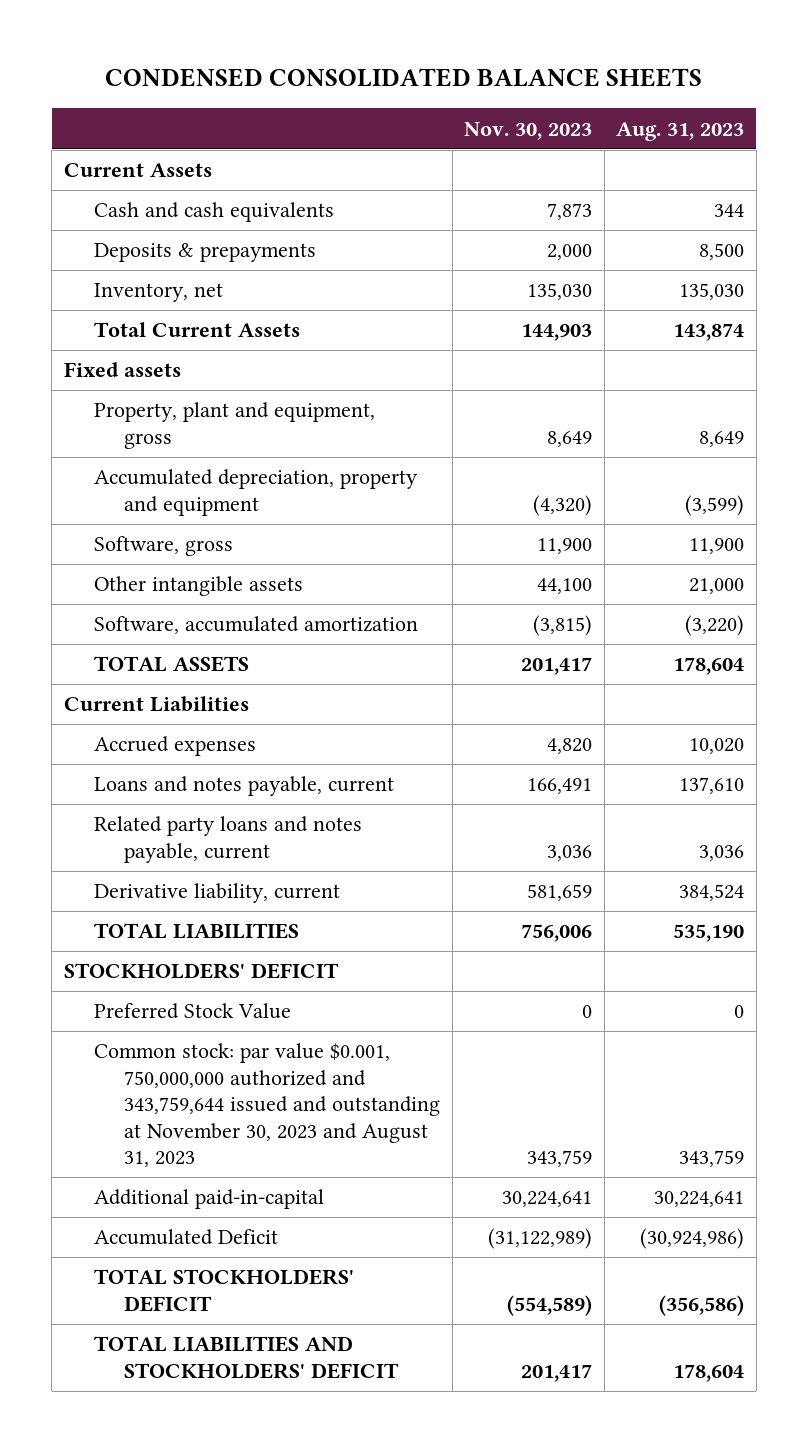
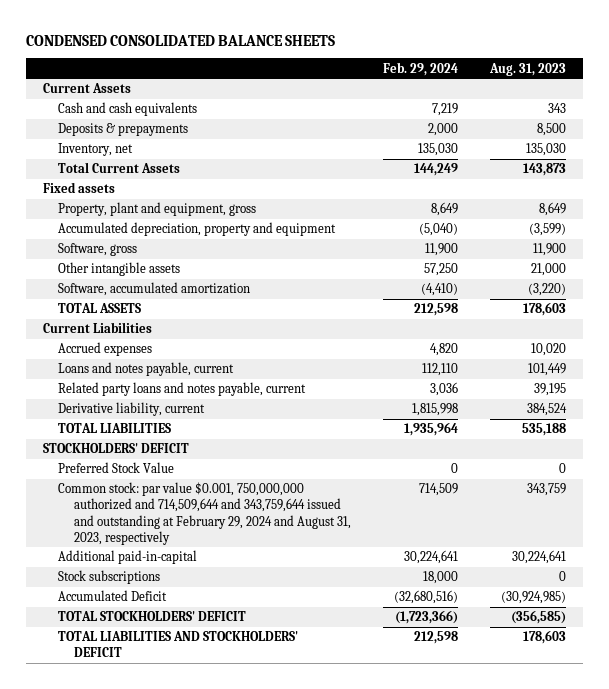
[464,121,593,140] Nov. 30, 2023 -> none
none -> [383,61,459,76] Feb. 29, 2024
[714,204,745,218] 344 -> [548,103,567,114] 343
[673,323,745,342] 143,874 -> [523,163,567,177] 143,873
[673,657,745,676] 178,604 -> [523,302,567,317] 178,603
[679,777,745,795] 137,610 -> [528,363,567,377] 101,449
[699,844,745,861] 3,036 -> [534,383,567,397] 39,195
[673,924,745,943] 535,190 -> [522,423,567,437] 535,188
[94,1043,441,1168] Common stock: par value $0.001, 750,000,000 authorized and 343,759,644 issued and outstanding at November 30, 2023 and August 31, 2023 -> [58,482,351,545] Common stock: par value $0.001, 750,000,000 authorized and 714,509,644 and 343,759,644 issued and outstanding at February 29, 2024 and August 31, 2023, respectively
none -> [58,570,161,585] Stock subscriptions
[640,1228,745,1250] (30,924,986) -> [501,591,567,605] (30,924,985)
[659,1294,745,1316] (356,586) -> [511,610,567,625] (356,585)
[673,1363,745,1382] 178,604 -> [523,630,567,645] 178,603

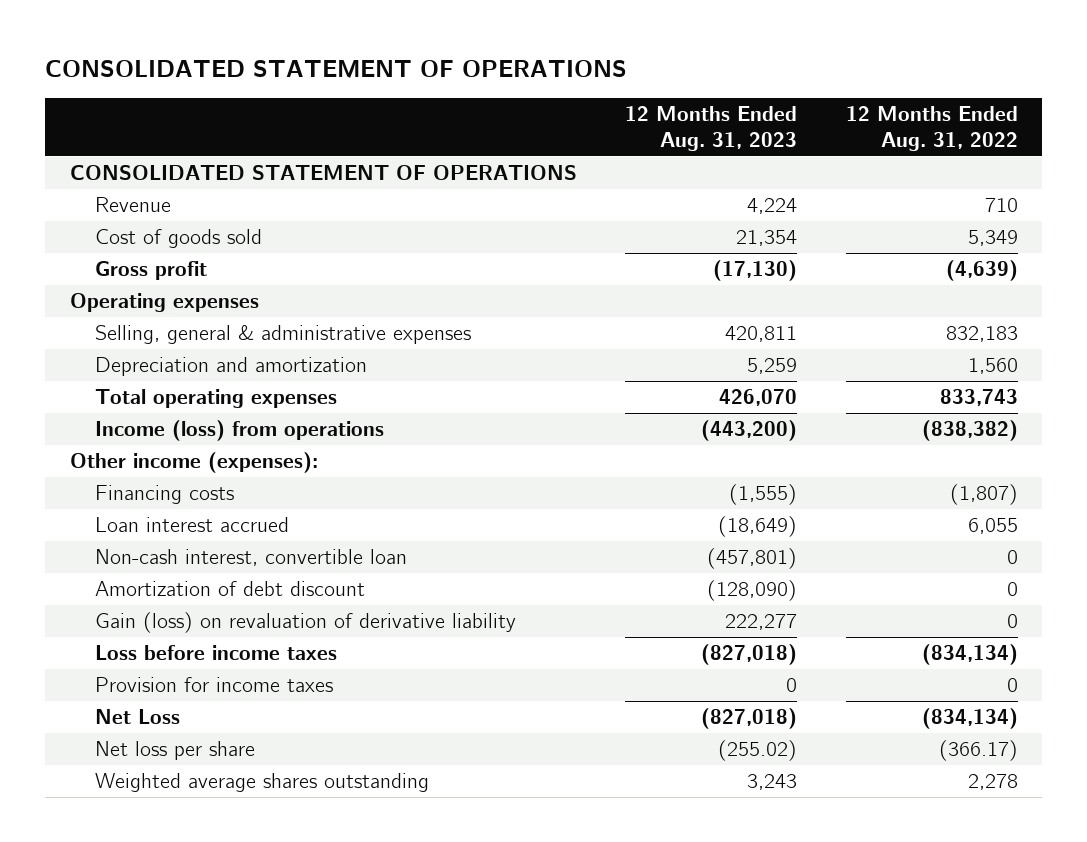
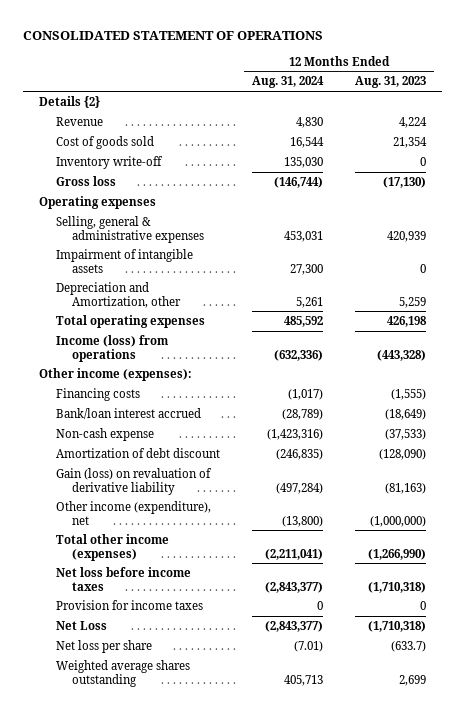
[845,106,1018,152] 12 Months Ended Aug. 31, 2022 -> none
none -> [251,76,324,89] Aug. 31, 2024
[69,165,577,181] CONSOLIDATED STATEMENT OF OPERATIONS -> [38,95,100,108] Details {2}
none -> [55,155,163,169] Inventory write-off
[95,261,208,281] Gross profit -> [55,175,116,186] Gross loss
[725,326,798,343] 420,811 -> [387,230,427,242] 420,939
none -> [55,248,193,273] Impairment of intangible assets
[95,357,368,377] Depreciation and amortization -> [55,281,182,308] Depreciation and Amortization, other
[719,389,798,407] 426,070 -> [387,315,428,327] 426,198
[701,420,798,442] (443,200) -> [377,349,427,361] (443,328)
[95,517,290,533] Loan interest accrued -> [55,407,201,419] Bank/loan interest accrued
[95,549,408,567] Non-cash interest, convertible loan -> [55,427,154,441] Non-cash expense
[707,548,798,570] (457,801) -> [385,428,427,440] (37,533)
[725,614,798,631] 222,277 -> [385,482,427,494] (81,163)
none -> [55,500,211,525] Other income (expenditure), net
none -> [55,533,169,561] Total other income (expenses)
[95,645,338,661] Loss before income taxes -> [55,566,191,591] Net loss before income taxes
[701,644,798,666] (827,018) -> [368,581,427,593] (1,710,318)
[701,708,798,730] (827,018) -> [368,620,427,632] (1,710,318)
[718,740,798,762] (255.02) -> [391,640,427,652] (633.7)
[747,774,798,791] 3,243 -> [399,674,427,686] 2,699

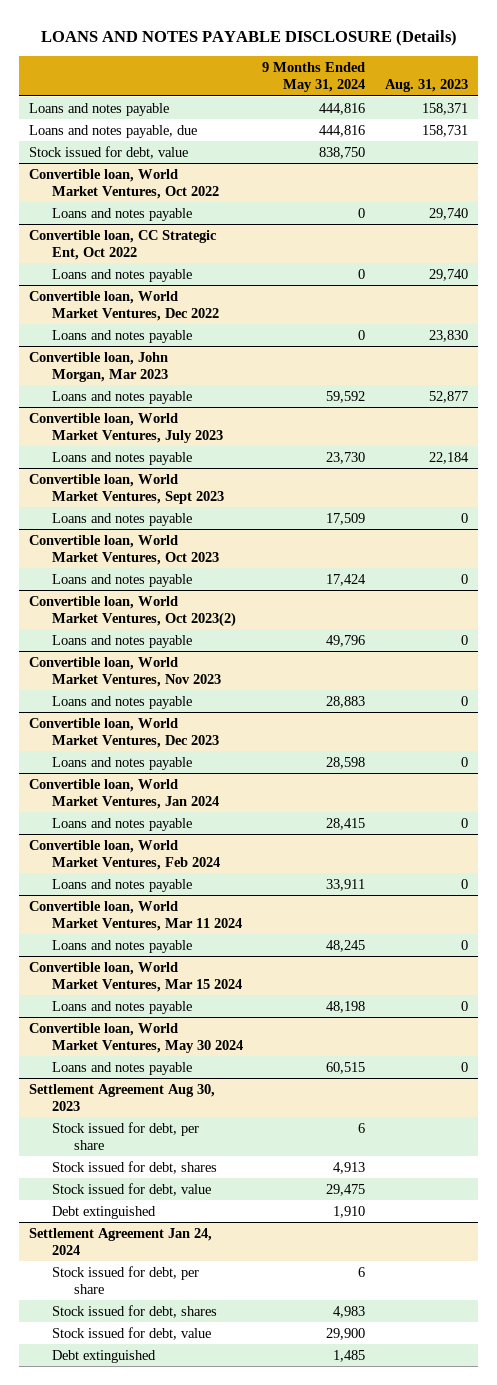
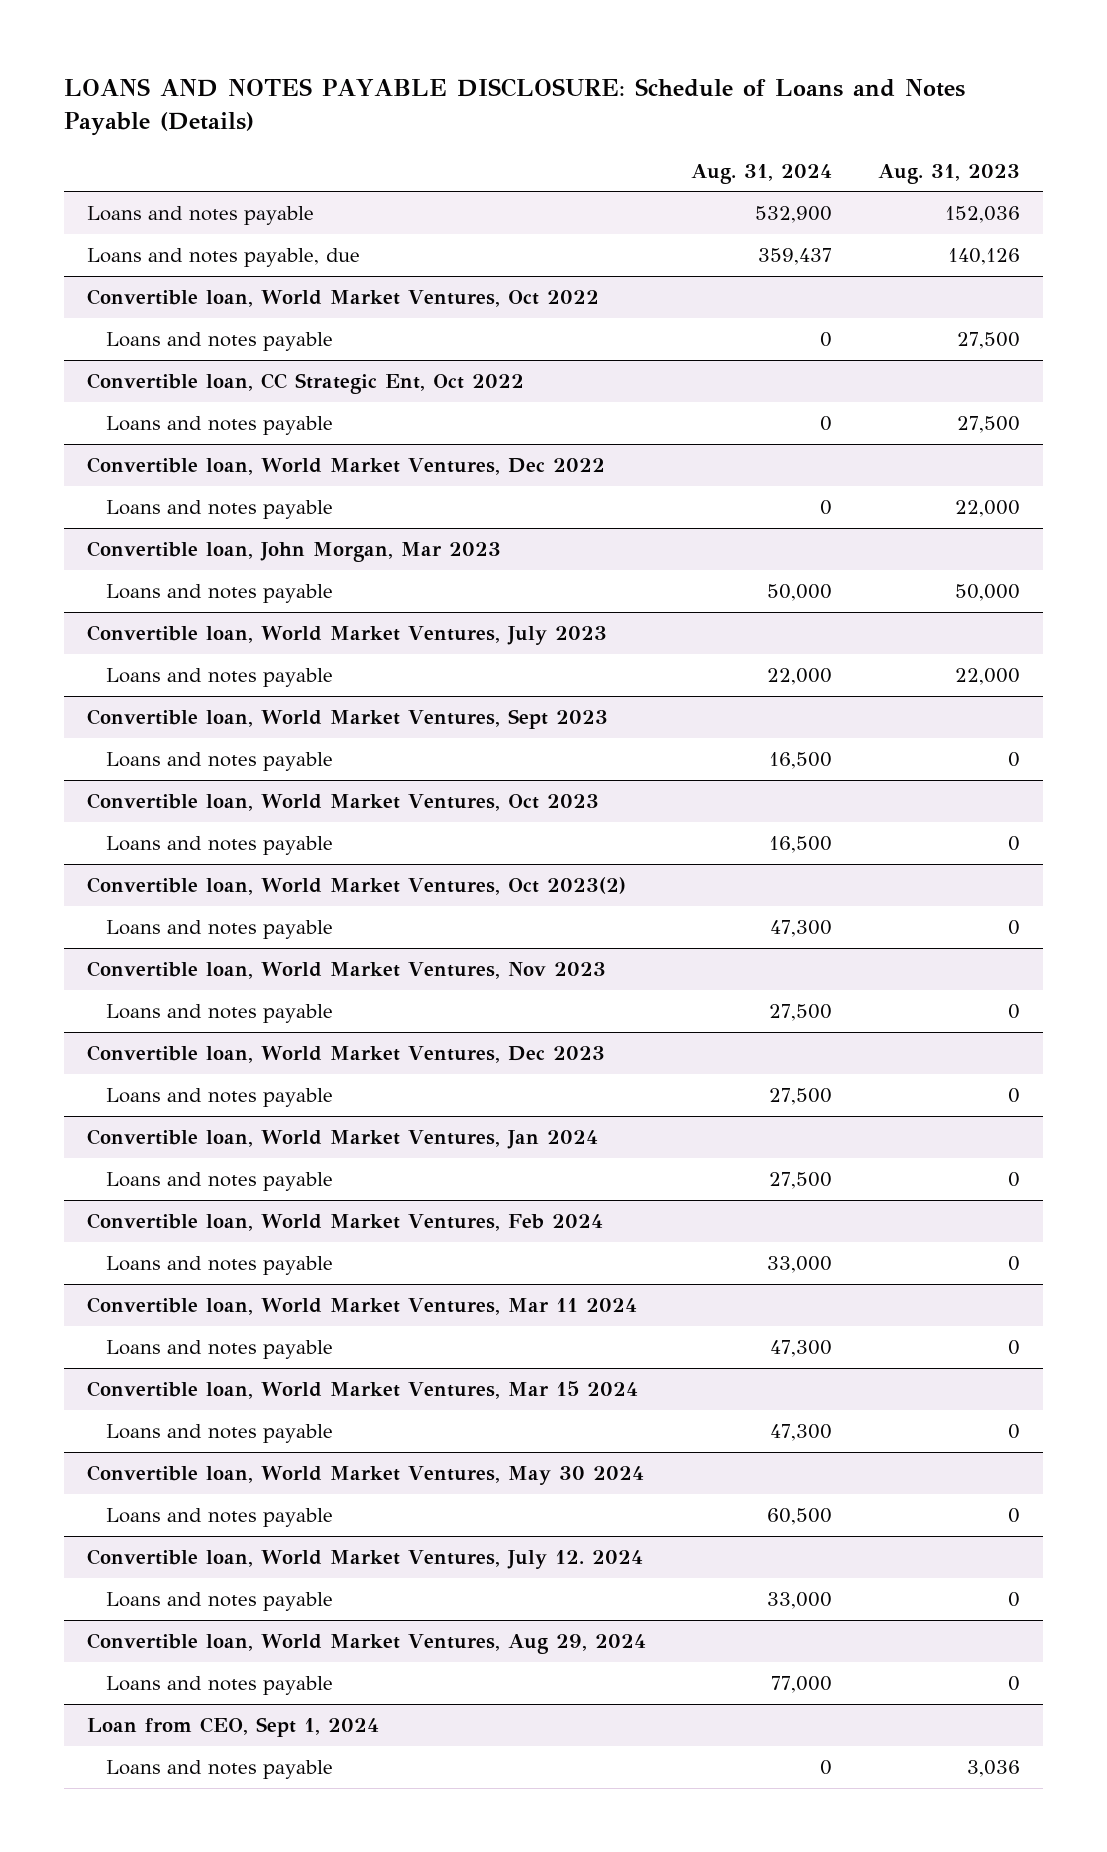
[40,29,457,46] LOANS AND NOTES PAYABLE DISCLOSURE (Details) -> [64,78,966,136] LOANS AND NOTES PAYABLE DISCLOSURE: Schedule of Loans and Notes Payable (Details)
[262,62,366,93] 9 Months Ended May 31, 2024 -> none
none -> [691,163,833,184] Aug. 31, 2024
[29,145,189,159] Stock issued for debt, value -> none
[422,102,469,115] 158,371 -> [944,206,1020,224] 152,036
[422,124,469,137] 158,731 -> [947,248,1020,266] 140,126
[429,207,469,220] 29,740 -> [956,332,1020,350] 27,500
[429,268,469,281] 29,740 -> [956,416,1020,434] 27,500
[429,329,469,342] 23,830 -> [954,500,1020,518] 22,000
[429,390,469,403] 52,877 -> [954,584,1020,602] 50,000
[429,451,470,464] 22,184 -> [954,668,1020,686] 22,000
[29,1083,216,1112] Settlement Agreement Aug 30, 2023 -> none
[51,1121,199,1151] Stock issued for debt, per share -> none
[51,1160,217,1174] Stock issued for debt, shares -> none
[51,1182,211,1196] Stock issued for debt, value -> none
[51,1205,156,1219] Debt extinguished -> none
[29,1227,213,1256] Settlement Agreement Jan 24, 2024 -> none
[51,1265,199,1295] Stock issued for debt, per share -> none
[51,1304,217,1318] Stock issued for debt, shares -> none
[51,1326,211,1340] Stock issued for debt, value -> none
[51,1349,156,1363] Debt extinguished -> none
none -> [86,1549,643,1570] Convertible loan, World Market Ventures, July 12. 2024
none -> [105,1592,333,1612] Loans and notes payable
none -> [86,1633,646,1655] Convertible loan, World Market Ventures, Aug 29, 2024
none -> [105,1676,333,1696] Loans and notes payable
none -> [86,1717,379,1738] Loan from CEO, Sept 1, 2024
none -> [105,1760,333,1780] Loans and notes payable

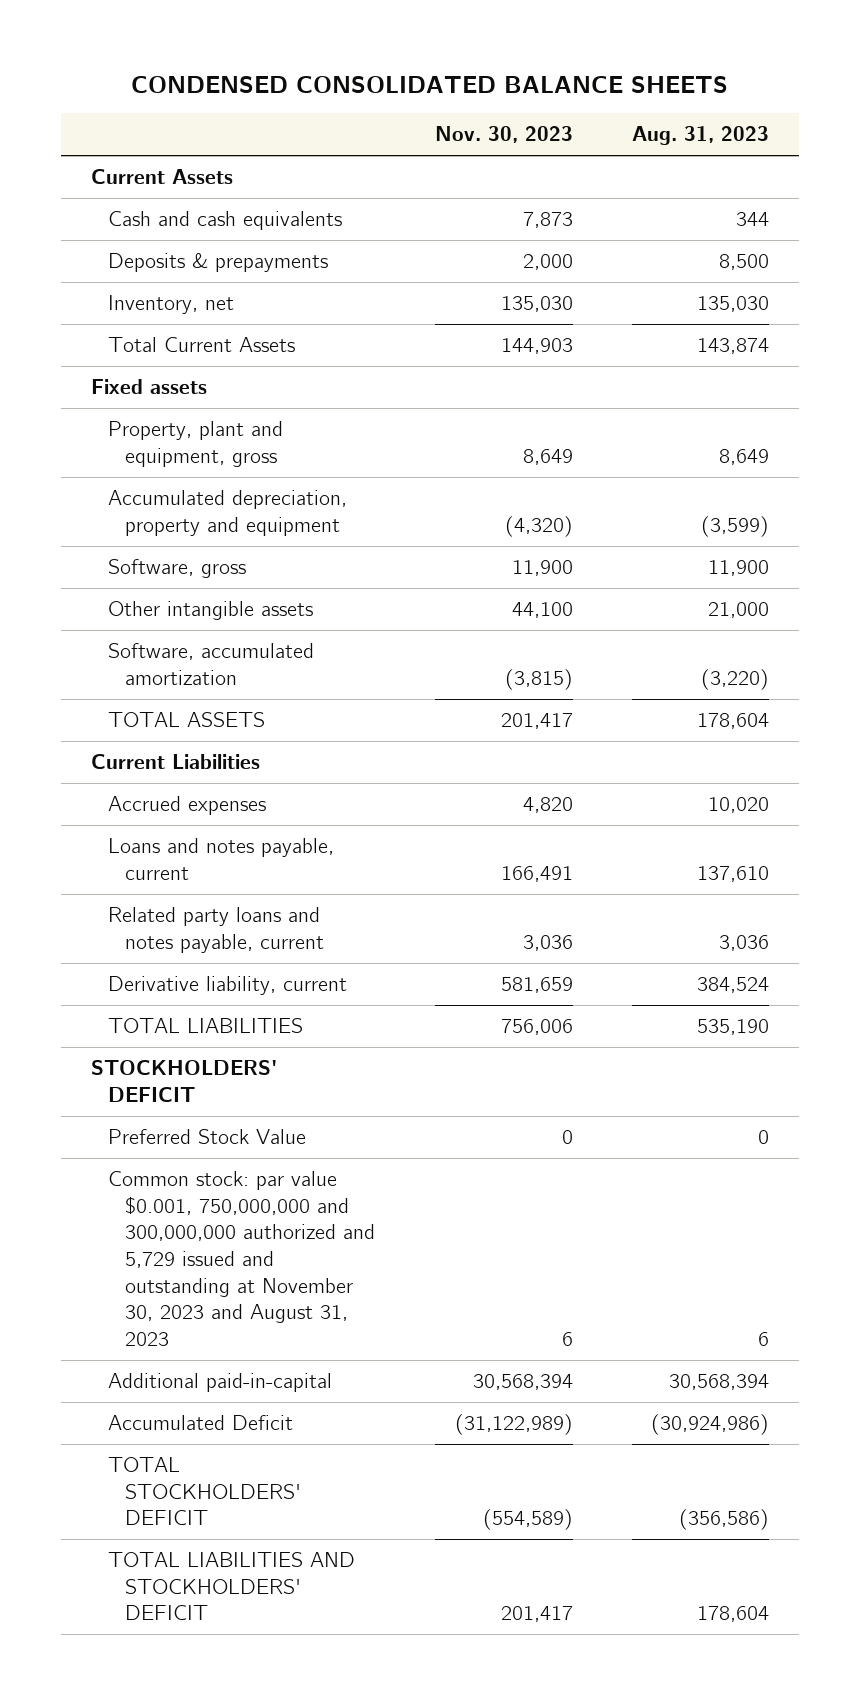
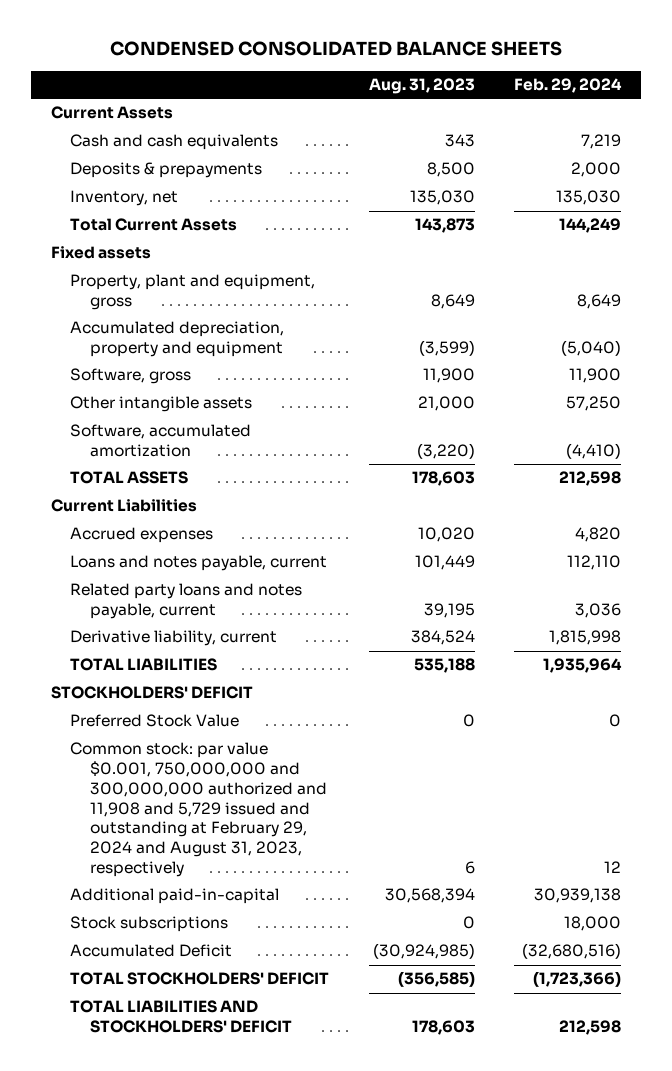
[434,126,573,144] Nov. 30, 2023 -> none
none -> [514,78,623,94] Feb. 29, 2024
[736,212,770,227] 344 -> [444,134,475,148] 343
[697,338,770,355] 143,874 -> [414,218,475,234] 143,873
[697,713,770,730] 178,604 -> [411,471,475,487] 178,603
[697,865,770,882] 137,610 -> [414,555,475,571] 101,449
[719,934,770,951] 3,036 -> [423,603,475,619] 39,195
[697,1019,770,1036] 535,190 -> [413,658,475,674] 535,188
[107,1171,375,1346] Common stock: par value $0.001, 750,000,000 and 300,000,000 authorized and 5,729 issued and outstanding at November 30, 2023 and August 31, 2023 -> [70,742,327,877] Common stock: par value $0.001, 750,000,000 and 300,000,000 authorized and 11,908 and 5,729 issued and outstanding at February 29, 2024 and August 31, 2023, respectively
none -> [70,916,229,933] Stock subscriptions
[651,1414,770,1436] (30,924,986) -> [372,943,475,960] (30,924,985)
[679,1509,770,1531] (356,586) -> [397,971,475,988] (356,585)
[697,1606,770,1623] 178,604 -> [411,1020,475,1036] 178,603

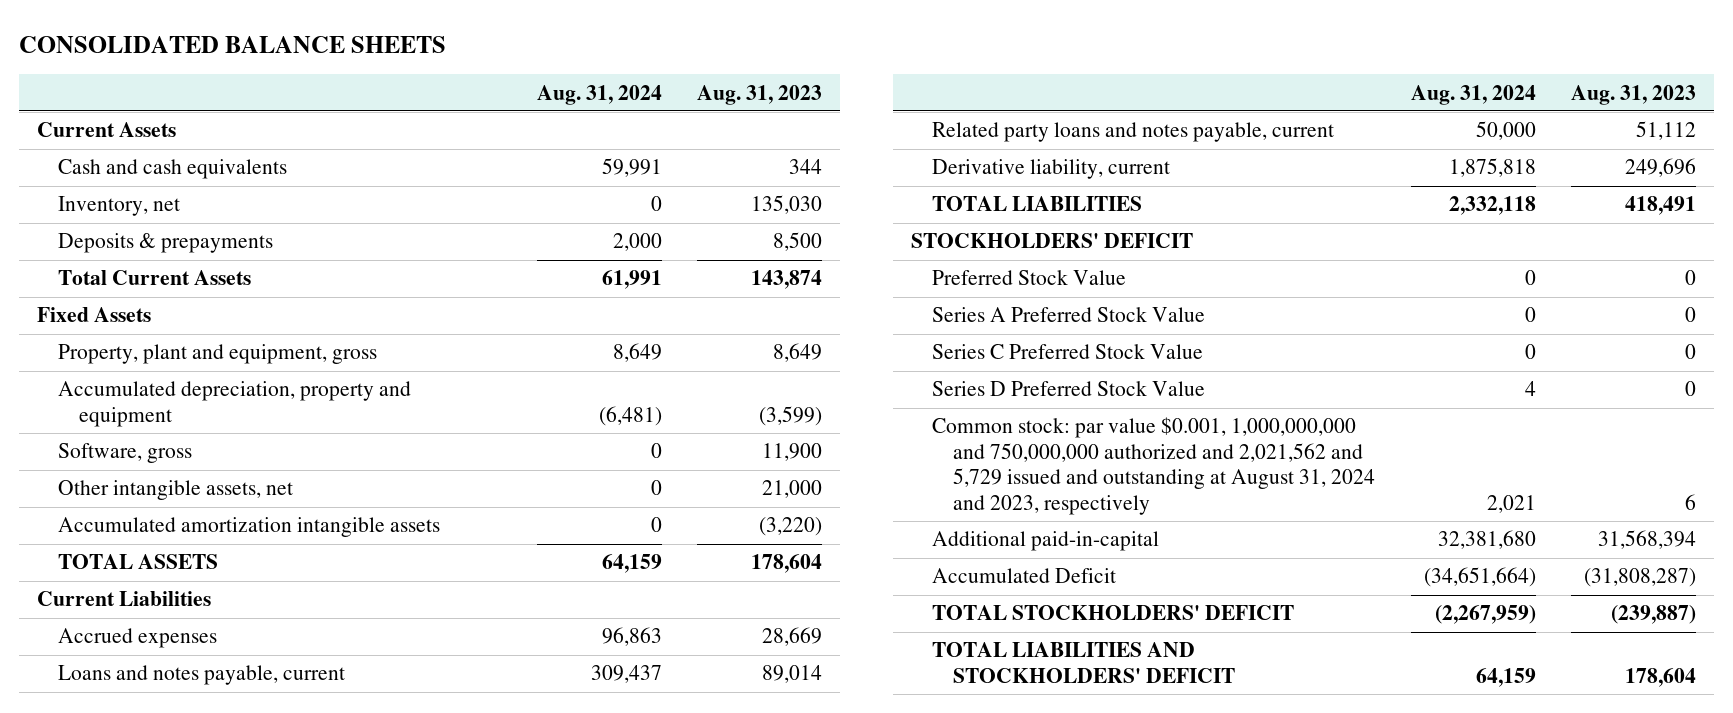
[110,41,563,57] CONDENSED CONSOLIDATED BALANCE SHEETS -> [19,35,447,53] CONSOLIDATED BALANCE SHEETS
[514,78,623,94] Feb. 29, 2024 -> none
none -> [536,84,662,105] Aug. 31, 2024
[444,134,475,148] 343 -> [788,159,822,175] 344
[70,162,263,179] Deposits & prepayments -> [58,233,274,254] Deposits & prepayments
[414,218,475,234] 143,873 -> [750,270,822,290] 143,874
[50,246,151,260] Fixed assets -> [36,307,151,323] Fixed Assets
[70,396,253,413] Other intangible assets -> [58,480,294,501] Other intangible assets, net
[70,424,252,458] Software, accumulated amortization -> [58,517,441,538] Accumulated amortization intangible assets
[411,471,475,487] 178,603 -> [750,554,822,574] 178,604
[417,527,475,543] 10,020 -> [761,627,822,647] 28,669
[414,555,475,571] 101,449 -> [761,665,822,684] 89,014
[423,603,475,619] 39,195 -> [1635,121,1696,141] 51,112
[410,630,475,646] 384,524 -> [1624,158,1696,178] 249,696
[413,658,475,674] 535,188 -> [1624,196,1696,216] 418,491
[70,916,229,933] Stock subscriptions -> none
none -> [932,307,1206,323] Series A Preferred Stock Value
none -> [932,344,1204,360] Series C Preferred Stock Value
none -> [932,381,1206,397] Series D Preferred Stock Value
[70,742,327,877] Common stock: par value $0.001, 750,000,000 and 300,000,000 authorized and 11,908 and 5,729 issued and outstanding at February 29, 2024 and August 31, 2023, respectively -> [932,417,1376,515] Common stock: par value $0.001, 1,000,000,000 and 750,000,000 authorized and 2,021,562 and 5,729 issued and outstanding at August 31, 2024 and 2023, respectively
[384,888,475,904] 30,568,394 -> [1597,530,1696,550] 31,568,394
[372,943,475,960] (30,924,985) -> [1583,568,1696,588] (31,808,287)
[397,971,475,988] (356,585) -> [1610,605,1696,625] (239,887)
[411,1020,475,1036] 178,603 -> [1624,667,1696,687] 178,604

